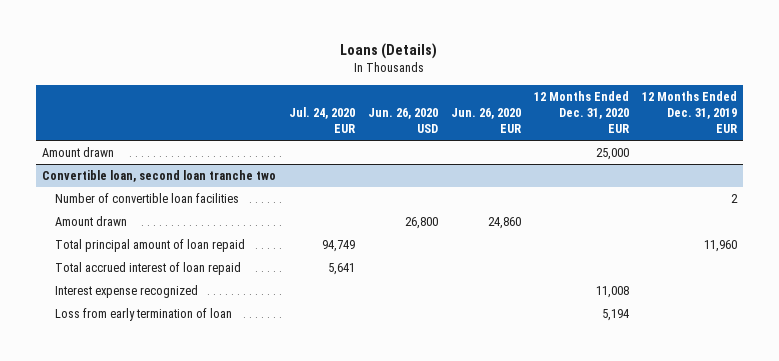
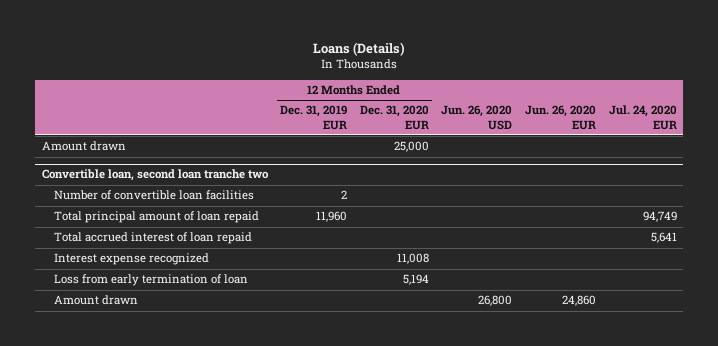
[54,216,127,227] Amount drawn -> [53,295,138,306] Amount drawn

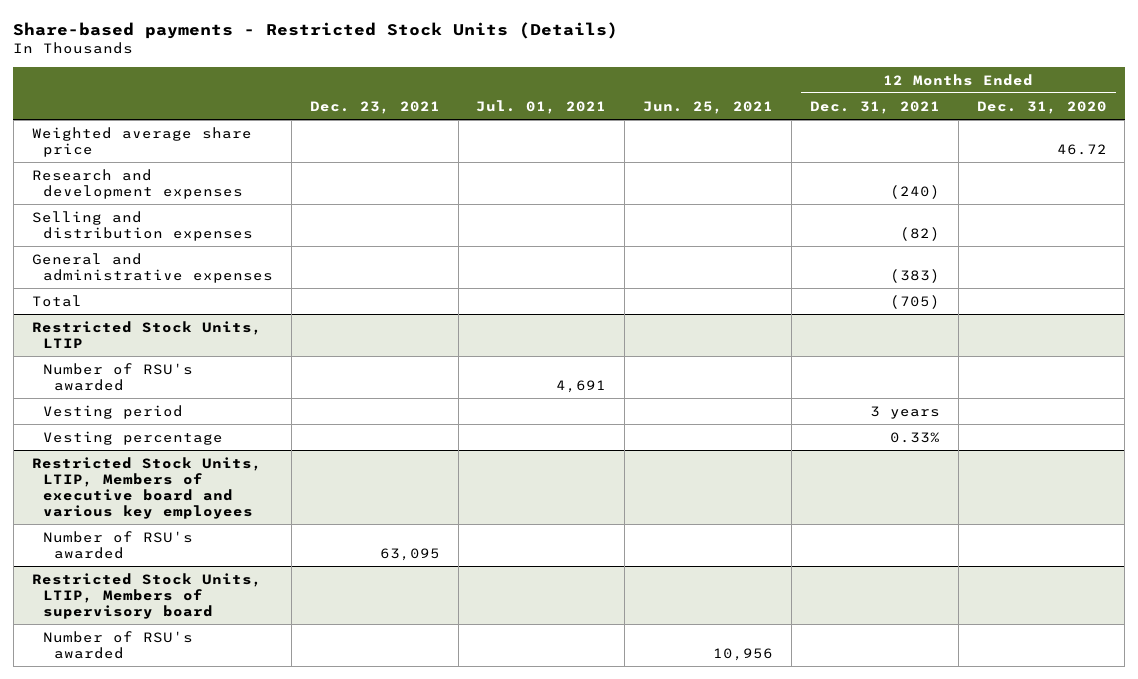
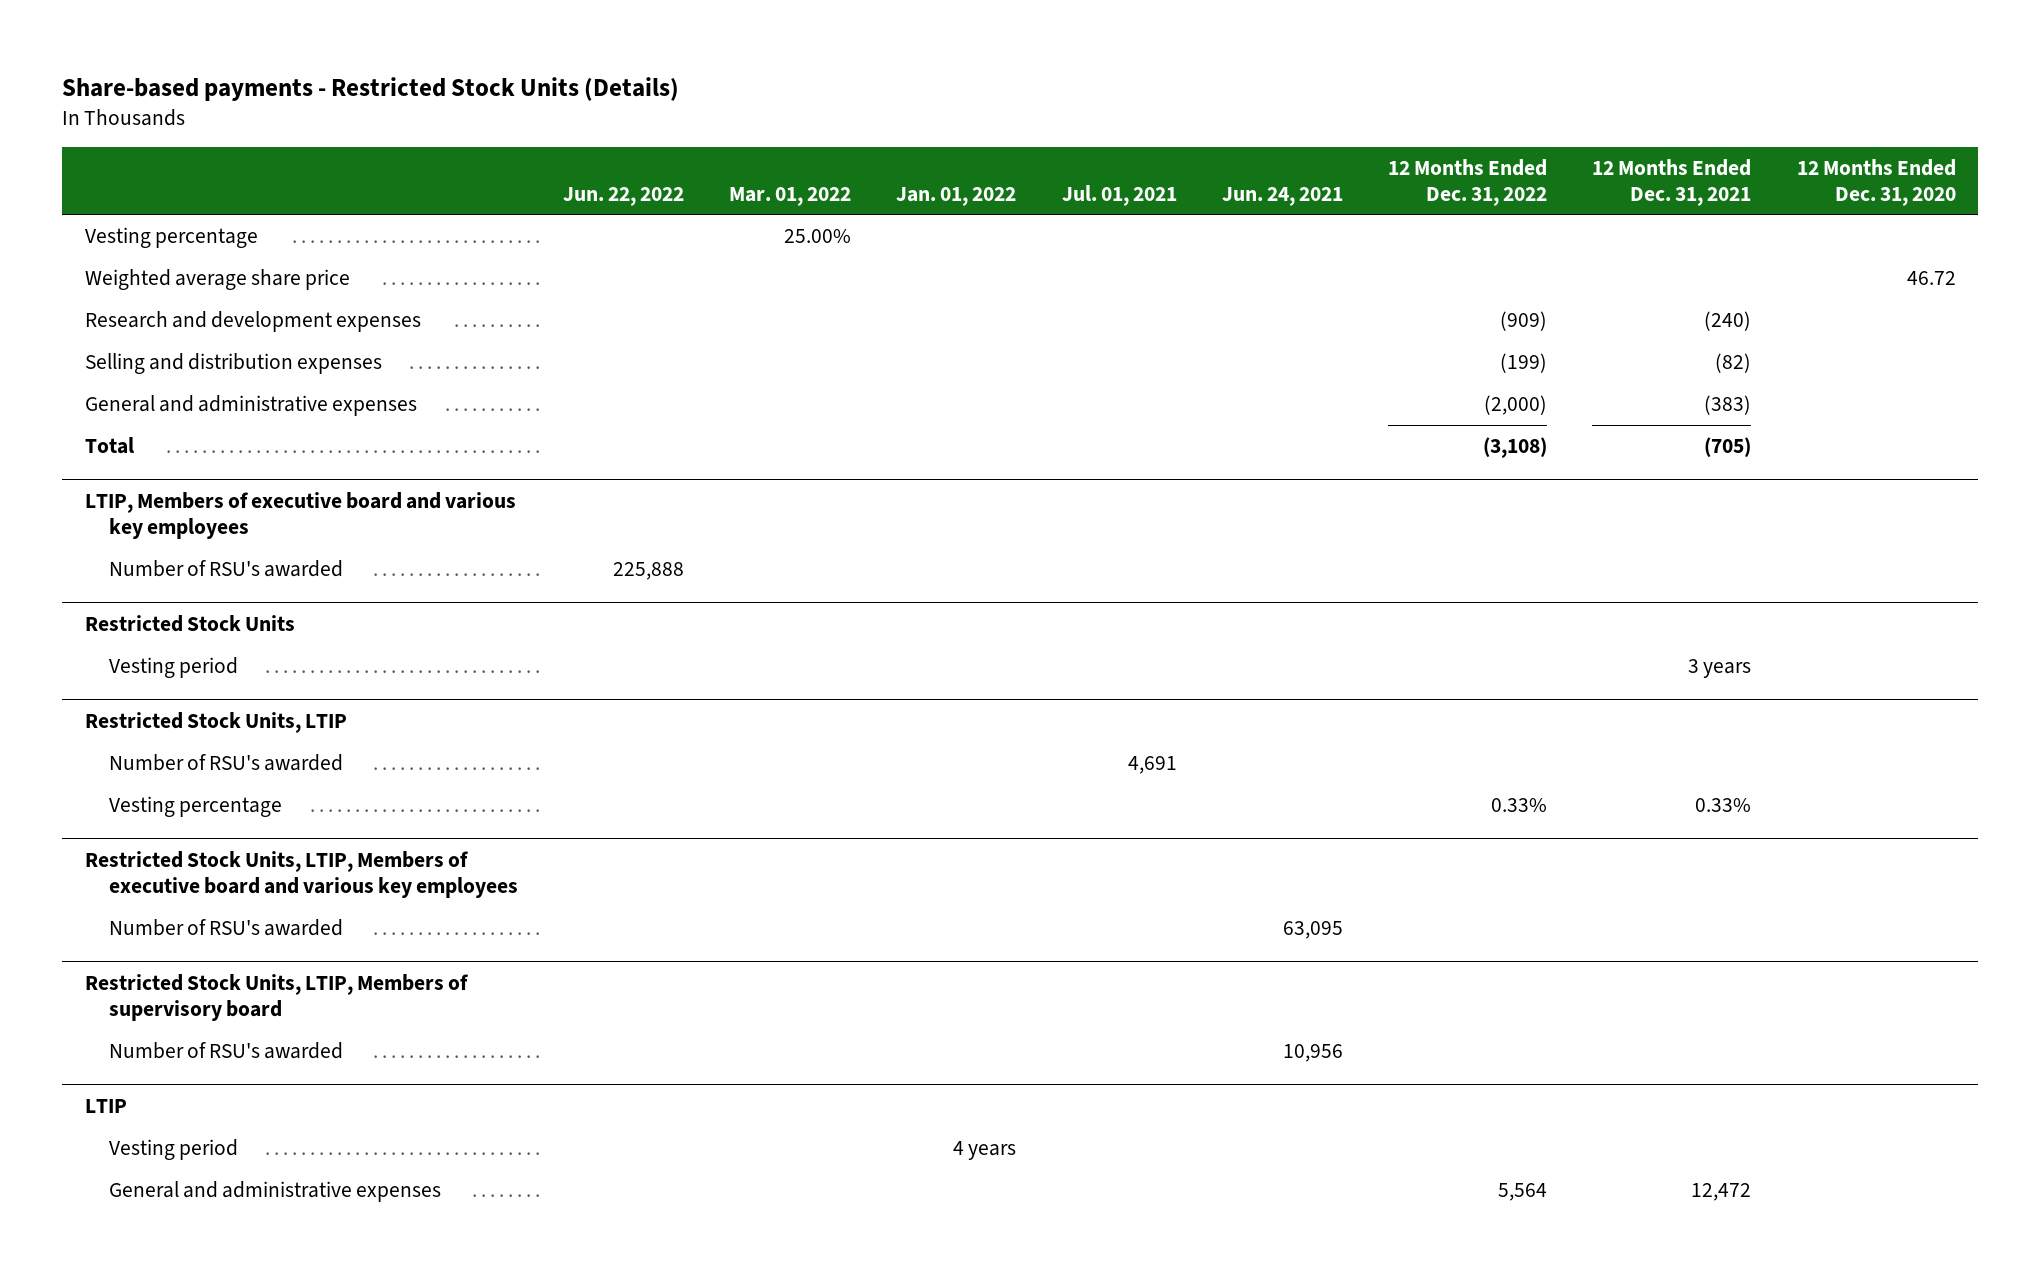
[309,100,440,114] Dec. 23, 2021 -> none
[643,100,774,114] Jun. 25, 2021 -> none
none -> [562,186,684,206] Jun. 22, 2022
none -> [729,186,852,206] Mar. 01, 2022
none -> [896,186,1017,206] Jan. 01, 2022
none -> [1221,186,1343,206] Jun. 24, 2021
none -> [1388,158,1548,206] 12 Months Ended Dec. 31, 2022
none -> [84,227,258,249] Vesting percentage
none -> [84,492,516,539] LTIP, Members of executive board and various key employees
none -> [108,560,343,578] Number of RSU's awarded
none -> [84,615,295,633] Restricted Stock Units
none -> [108,657,238,679] Vesting period
[42,404,183,419] Vesting period -> none
none -> [84,1099,127,1114] LTIP
none -> [108,1139,238,1161] Vesting period
none -> [108,1181,441,1203] General and administrative expenses

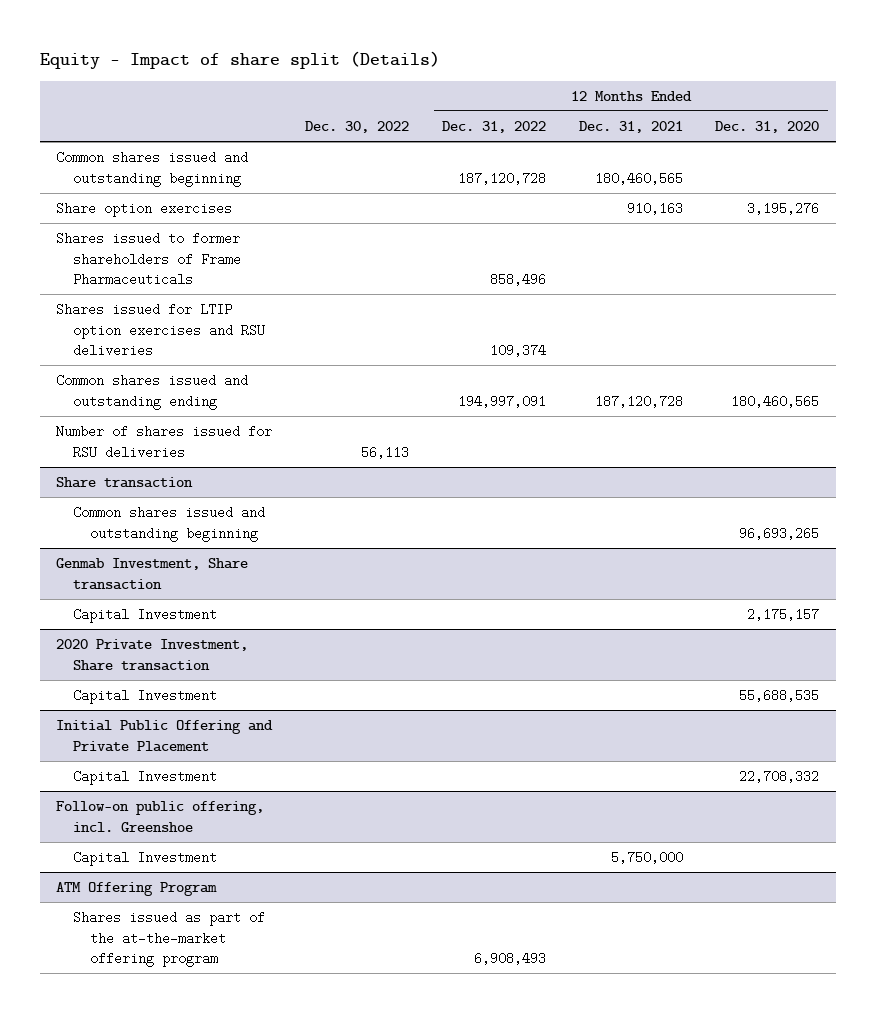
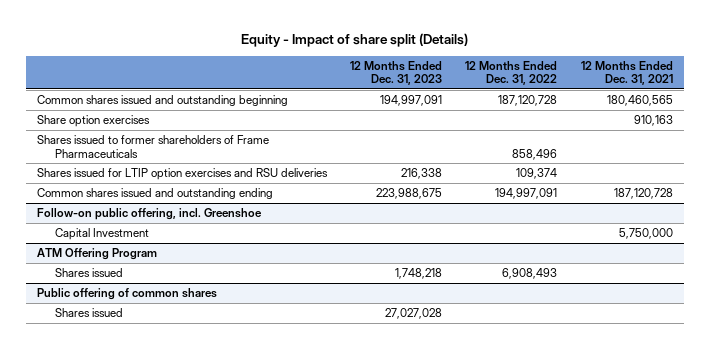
[304,120,409,133] Dec. 30, 2022 -> none
[715,120,820,133] Dec. 31, 2020 -> none
none -> [350,60,443,86] 12 Months Ended Dec. 31, 2023
[56,425,273,459] Number of shares issued for RSU deliveries -> none
[56,477,194,489] Share transaction -> none
[73,506,266,542] Common shares issued and outstanding beginning -> none
[56,558,249,590] Genmab Investment, Share transaction -> none
[73,608,218,624] Capital Investment -> none
[56,639,249,671] 2020 Private Investment, Share transaction -> none
[73,689,218,705] Capital Investment -> none
[56,720,274,752] Initial Public Offering and Private Placement -> none
[73,770,218,786] Capital Investment -> none
[73,911,266,968] Shares issued as part of the at-the-market offering program -> [54,268,123,278] Shares issued
none -> [37,288,218,301] Public offering of common shares
none -> [54,308,123,318] Shares issued

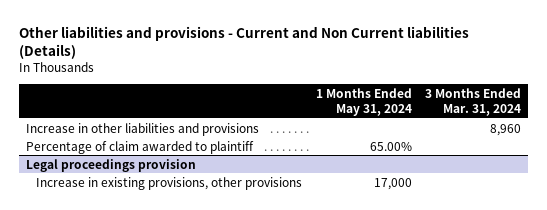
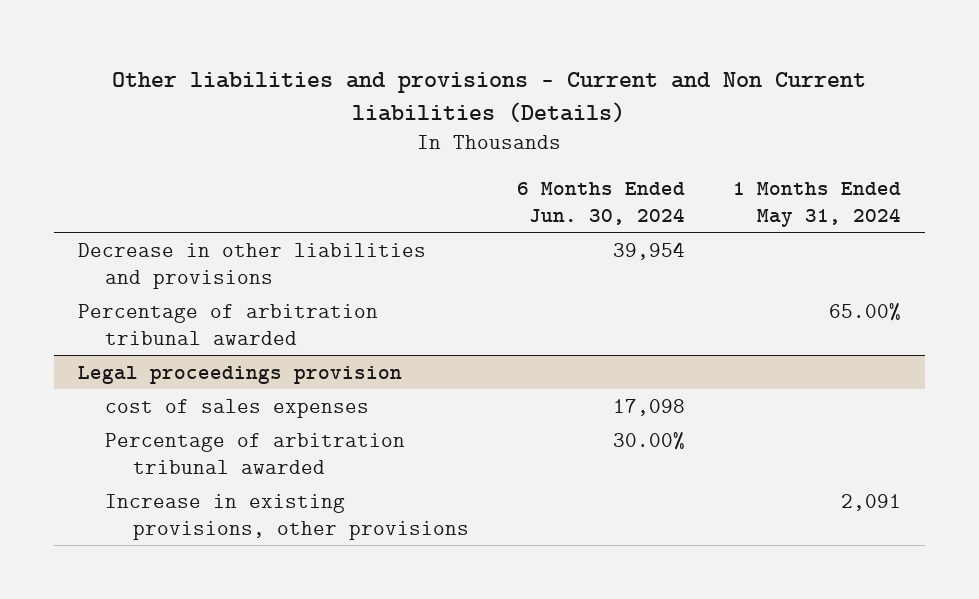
[425,87,522,116] 3 Months Ended Mar. 31, 2024 -> none
none -> [517,181,686,225] 6 Months Ended Jun. 30, 2024
[25,122,259,136] Increase in other liabilities and provisions -> [77,242,426,289] Decrease in other liabilities and provisions
[25,140,254,154] Percentage of claim awarded to plaintiff -> [77,303,378,345] Percentage of arbitration tribunal awarded
none -> [105,398,370,418] cost of sales expenses
none -> [105,432,406,474] Percentage of arbitration tribunal awarded
[373,177,412,190] 17,000 -> [841,493,902,511] 2,091

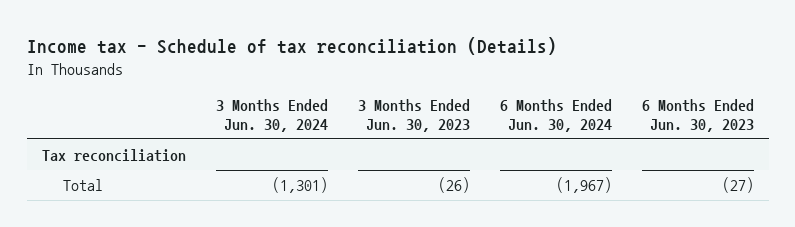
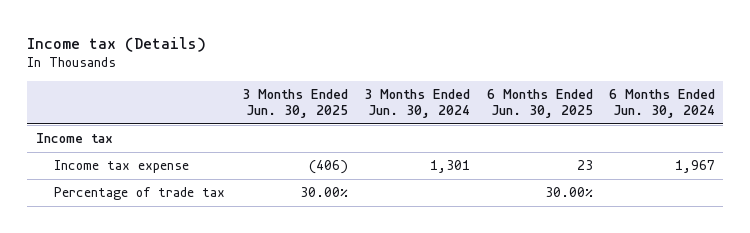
[26,36,557,55] Income tax - Schedule of tax reconciliation (Details) -> [27,36,207,52] Income tax (Details)
[357,98,470,133] 3 Months Ended Jun. 30, 2023 -> none
[641,98,754,133] 6 Months Ended Jun. 30, 2023 -> none
none -> [241,89,348,119] 3 Months Ended Jun. 30, 2025
none -> [486,89,593,119] 6 Months Ended Jun. 30, 2025
[41,148,186,162] Tax reconciliation -> none
[63,178,104,191] Total -> none
none -> [35,133,113,144] Income tax
none -> [54,160,190,174] Income tax expense
none -> [54,187,226,201] Percentage of trade tax

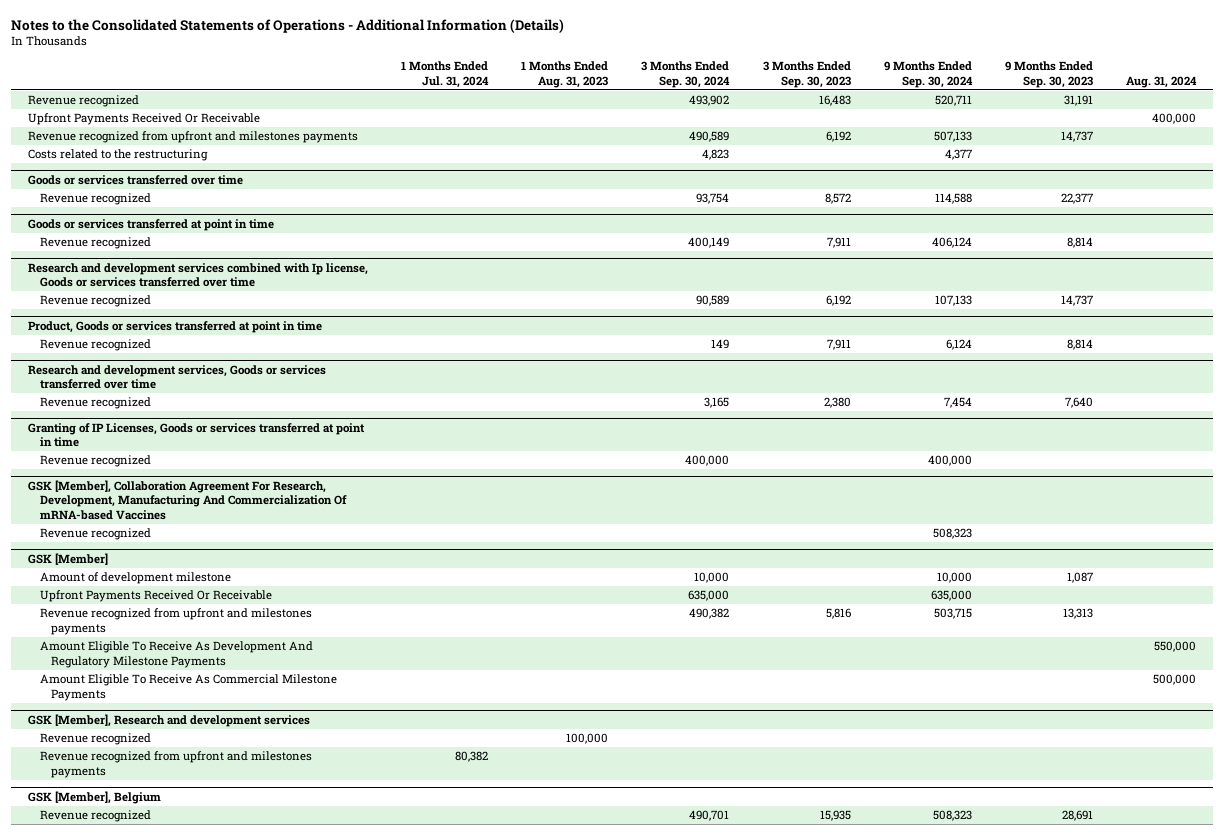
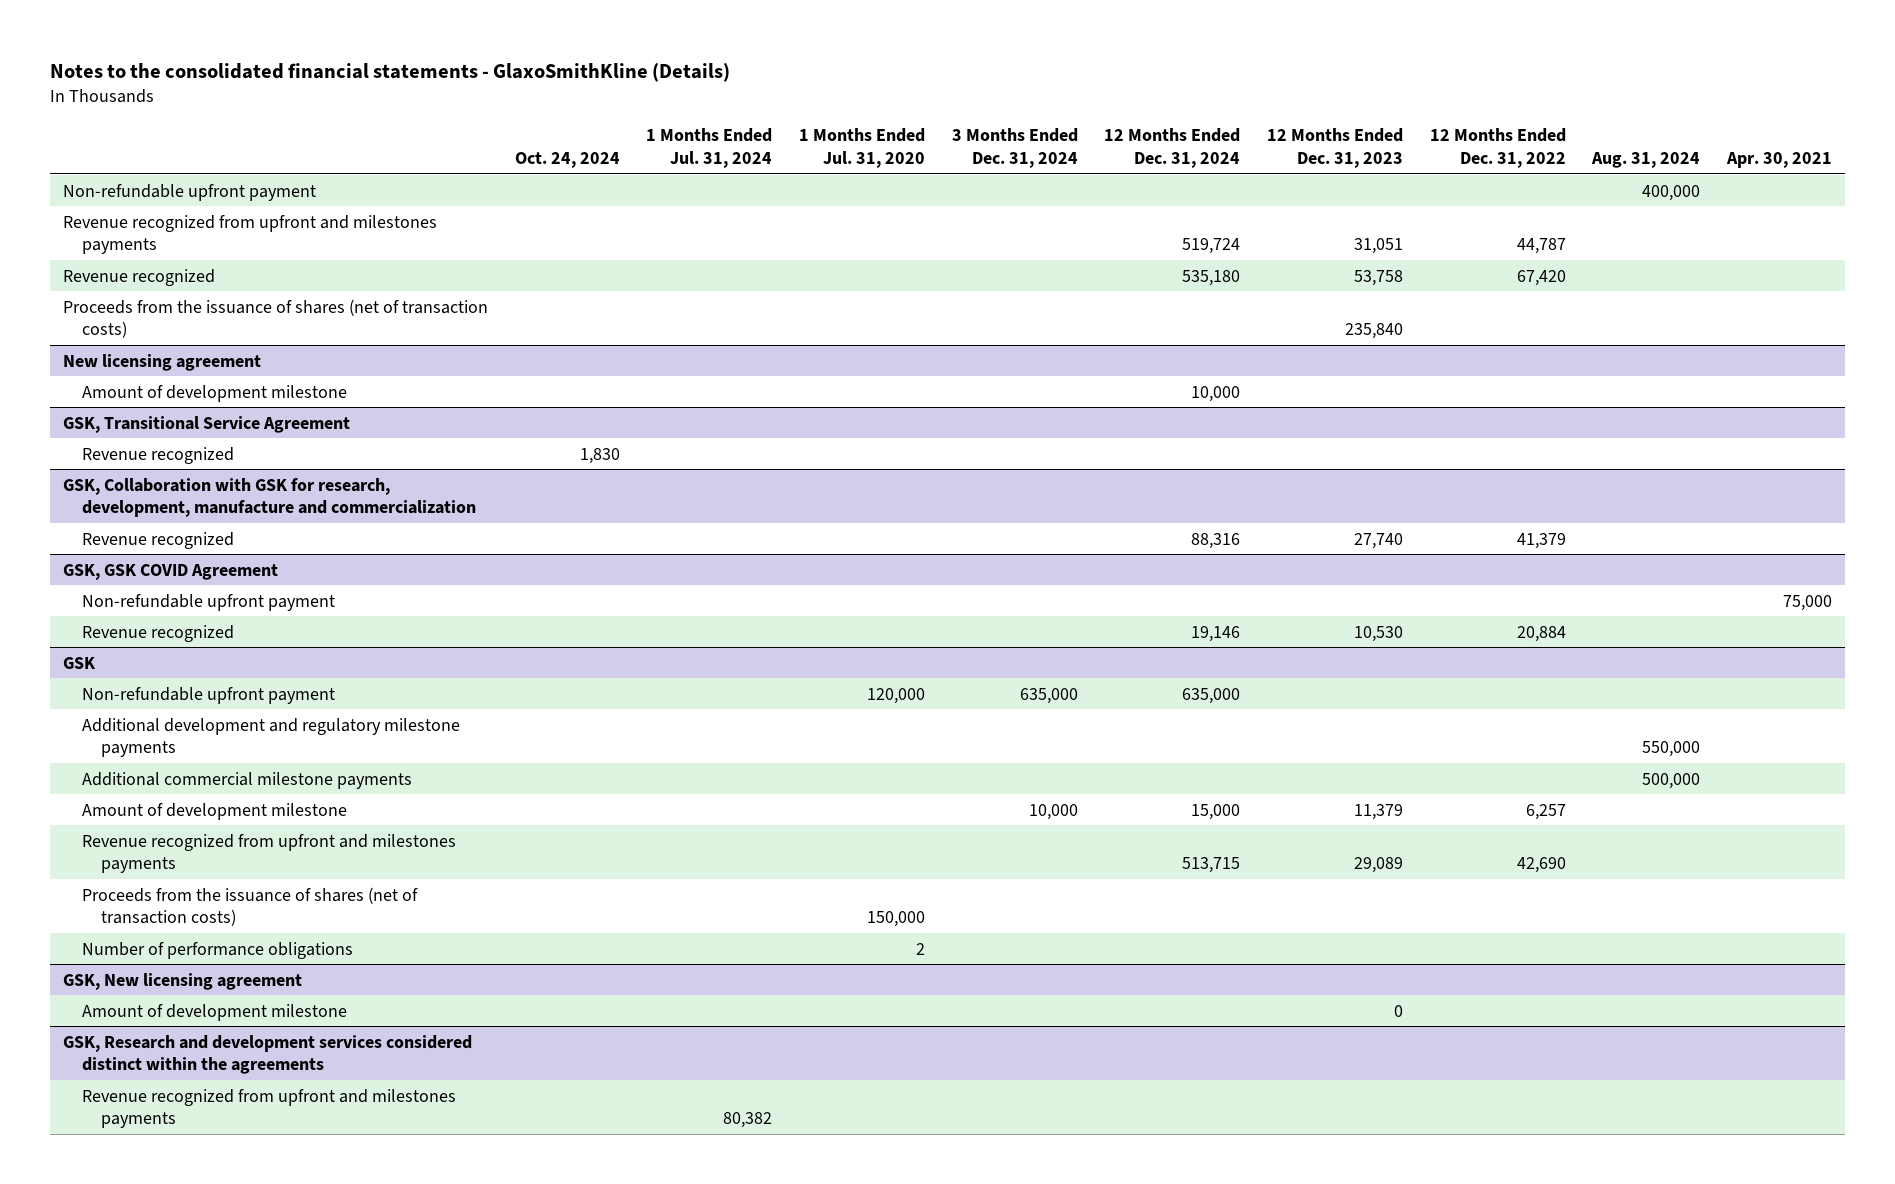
[11,18,565,33] Notes to the Consolidated Statements of Operations - Additional Information (Details) -> [49,62,730,82] Notes to the consolidated financial statements - GlaxoSmithKline (Details)
[521,61,609,88] 1 Months Ended Aug. 31, 2023 -> none
[641,61,731,88] 3 Months Ended Sep. 30, 2024 -> none
[762,61,851,88] 3 Months Ended Sep. 30, 2023 -> none
[883,61,973,88] 9 Months Ended Sep. 30, 2024 -> none
[1004,61,1093,88] 9 Months Ended Sep. 30, 2023 -> none
none -> [514,152,620,169] Oct. 24, 2024
none -> [799,128,926,169] 1 Months Ended Jul. 31, 2020
none -> [951,128,1078,169] 3 Months Ended Dec. 31, 2024
none -> [1104,128,1241,169] 12 Months Ended Dec. 31, 2024
none -> [1266,128,1403,169] 12 Months Ended Dec. 31, 2023
none -> [1429,128,1566,169] 12 Months Ended Dec. 31, 2022
none -> [1725,152,1832,169] Apr. 30, 2021
[27,113,260,126] Upfront Payments Received Or Receivable -> [63,183,317,201] Non-refundable upfront payment
[27,149,208,162] Costs related to the restructuring -> none
[27,174,243,185] Goods or services transferred over time -> none
[39,193,151,206] Revenue recognized -> none
[27,218,274,231] Goods or services transferred at point in time -> none
[39,237,151,250] Revenue recognized -> none
[27,262,368,288] Research and development services combined with Ip license, Goods or services transferred over time -> none
[39,295,151,308] Revenue recognized -> none
[27,320,322,333] Product, Goods or services transferred at point in time -> none
[39,339,151,352] Revenue recognized -> none
[27,364,326,390] Research and development services, Goods or services transferred over time -> none
[39,397,151,410] Revenue recognized -> none
[27,422,365,448] Granting of IP Licenses, Goods or services transferred at point in time -> none
[39,455,151,468] Revenue recognized -> none
[27,479,347,520] GSK [Member], Collaboration Agreement For Research, Development, Manufacturing And Commercialization Of mRNA-based Vaccines -> none
[39,528,151,541] Revenue recognized -> none
[27,95,139,108] Revenue recognized -> [63,268,216,286] Revenue recognized
none -> [63,298,489,339] Proceeds from the issuance of shares (net of transaction costs)
none -> [63,353,262,371] New licensing agreement
none -> [82,384,348,402] Amount of development milestone
none -> [63,415,351,433] GSK, Transitional Service Agreement
none -> [82,446,235,464] Revenue recognized
none -> [63,477,477,518] GSK, Collaboration with GSK for research, development, manufacture and commercialization
none -> [82,531,235,549] Revenue recognized
none -> [63,563,279,580] GSK, GSK COVID Agreement
none -> [82,593,336,611] Non-refundable upfront payment
none -> [82,624,235,642] Revenue recognized
[27,552,108,565] GSK [Member] -> [63,656,97,669] GSK
none -> [82,686,336,704] Non-refundable upfront payment
none -> [82,717,461,758] Additional development and regulatory milestone payments
none -> [82,771,413,789] Additional commercial milestone payments
[39,590,272,603] Upfront Payments Received Or Receivable -> none
[39,641,313,668] Amount Eligible To Receive As Development And Regulatory Milestone Payments -> none
[39,674,337,701] Amount Eligible To Receive As Commercial Milestone Payments -> none
[39,733,151,746] Revenue recognized -> none
none -> [82,886,419,927] Proceeds from the issuance of shares (net of transaction costs)
none -> [82,941,354,959] Number of performance obligations
none -> [63,972,303,990] GSK, New licensing agreement
none -> [82,1003,348,1021] Amount of development milestone
[27,713,310,727] GSK [Member], Research and development services -> [63,1034,473,1075] GSK, Research and development services considered distinct within the agreements
[27,790,161,804] GSK [Member], Belgium -> none
[39,810,151,823] Revenue recognized -> none

